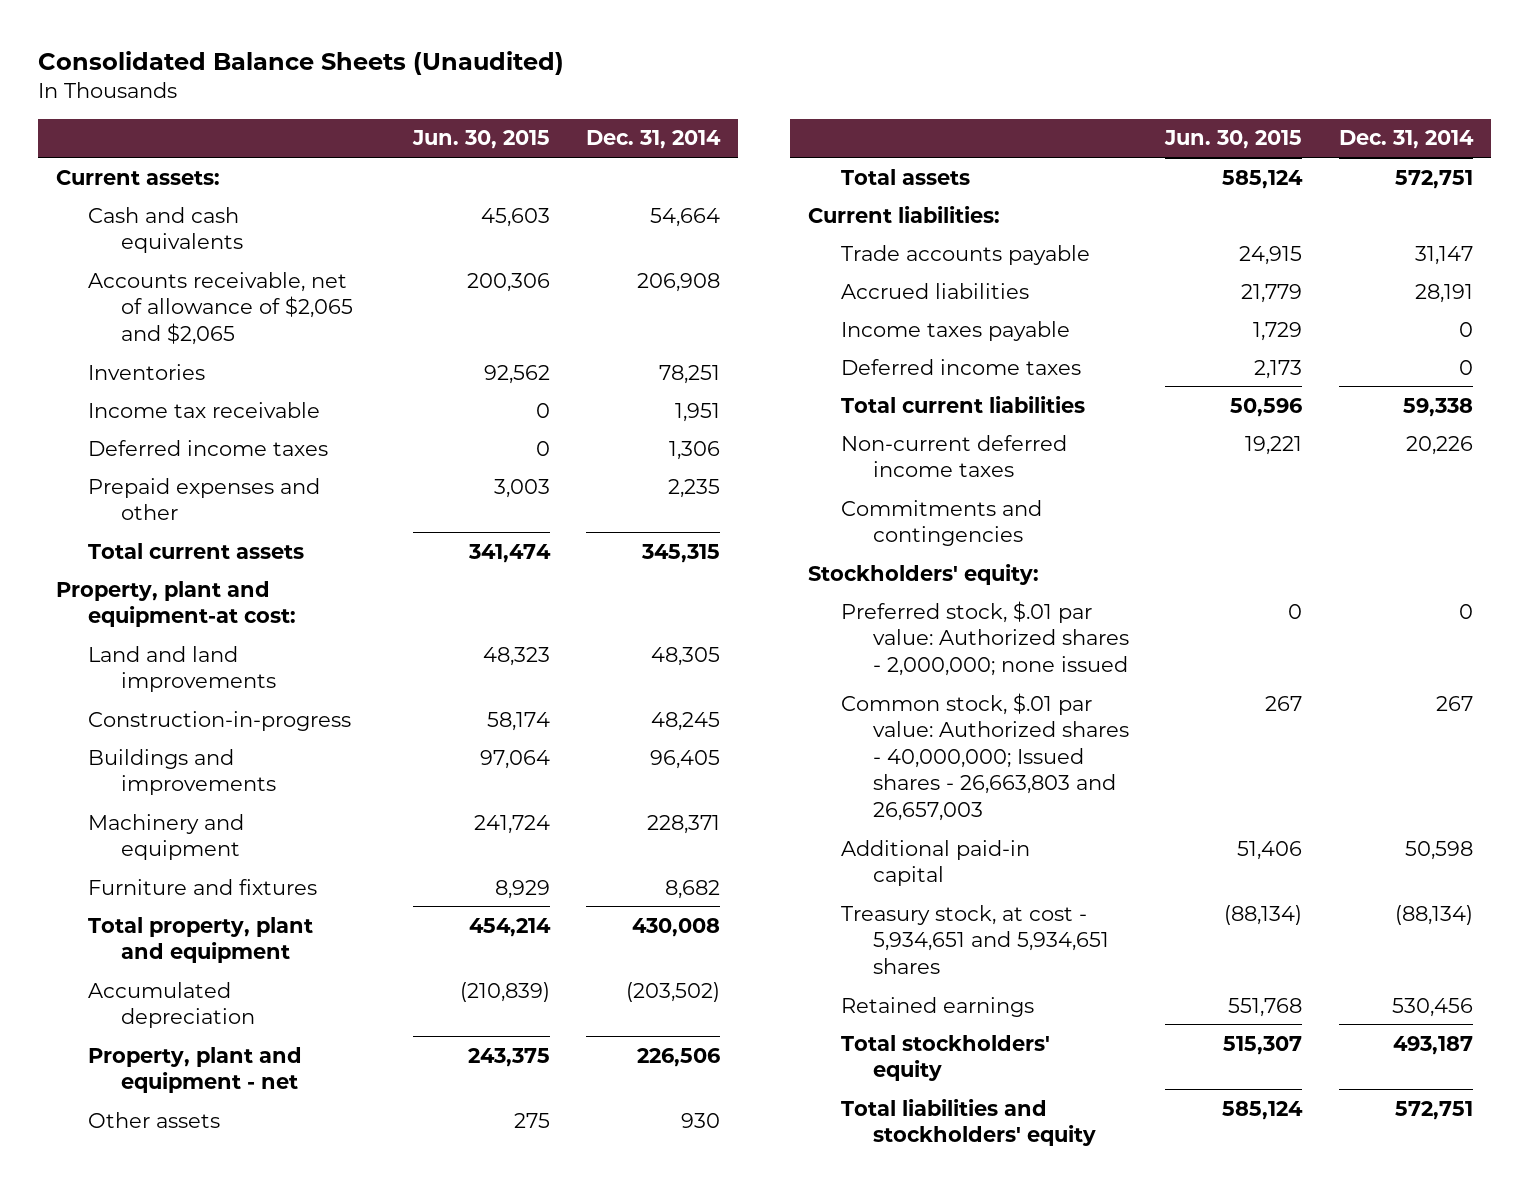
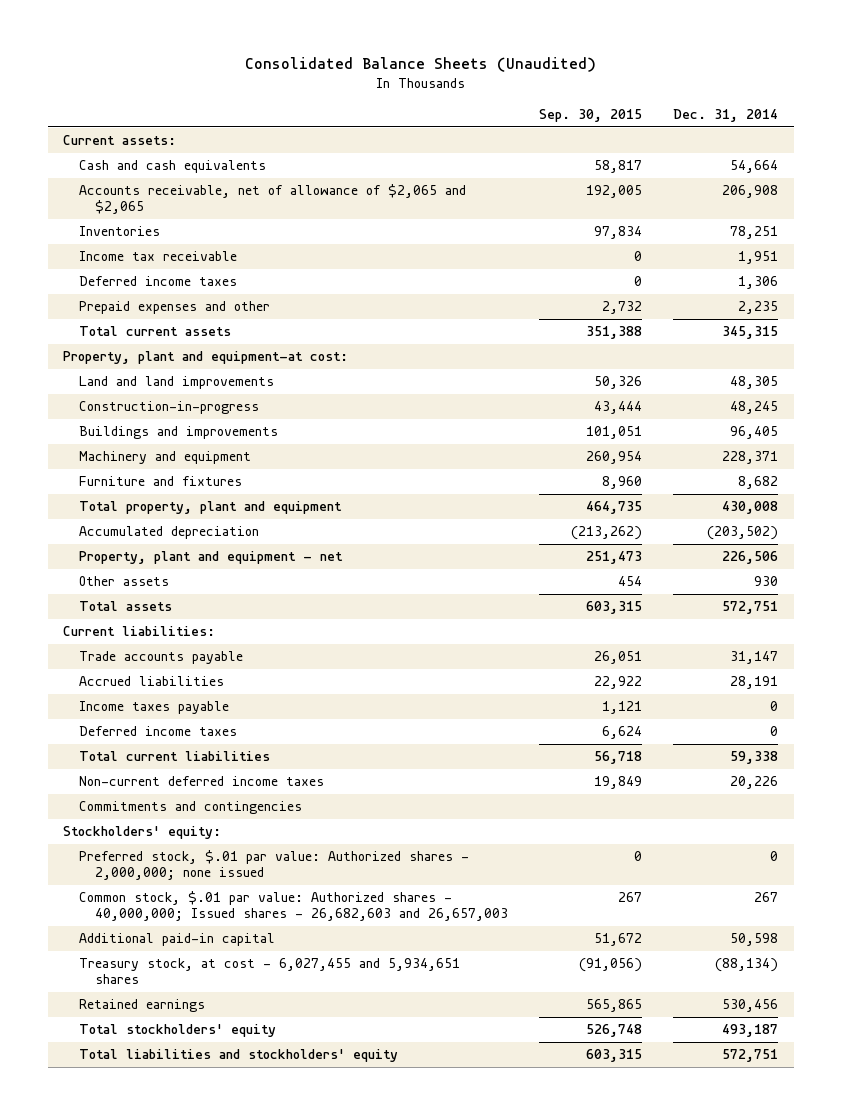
[412,130,551,150] Jun. 30, 2015 -> none
none -> [539,109,643,123] Sep. 30, 2015
[840,692,1130,822] Common stock, $.01 par value: Authorized shares - 40,000,000; Issued shares - 26,663,803 and 26,657,003 -> [79,891,509,922] Common stock, $.01 par value: Authorized shares - 40,000,000; Issued shares - 26,682,603 and 26,657,003
[840,904,1110,974] Treasury stock, at cost - 5,934,651 and 5,934,651 shares -> [79,958,461,985] Treasury stock, at cost - 6,027,455 and 5,934,651 shares

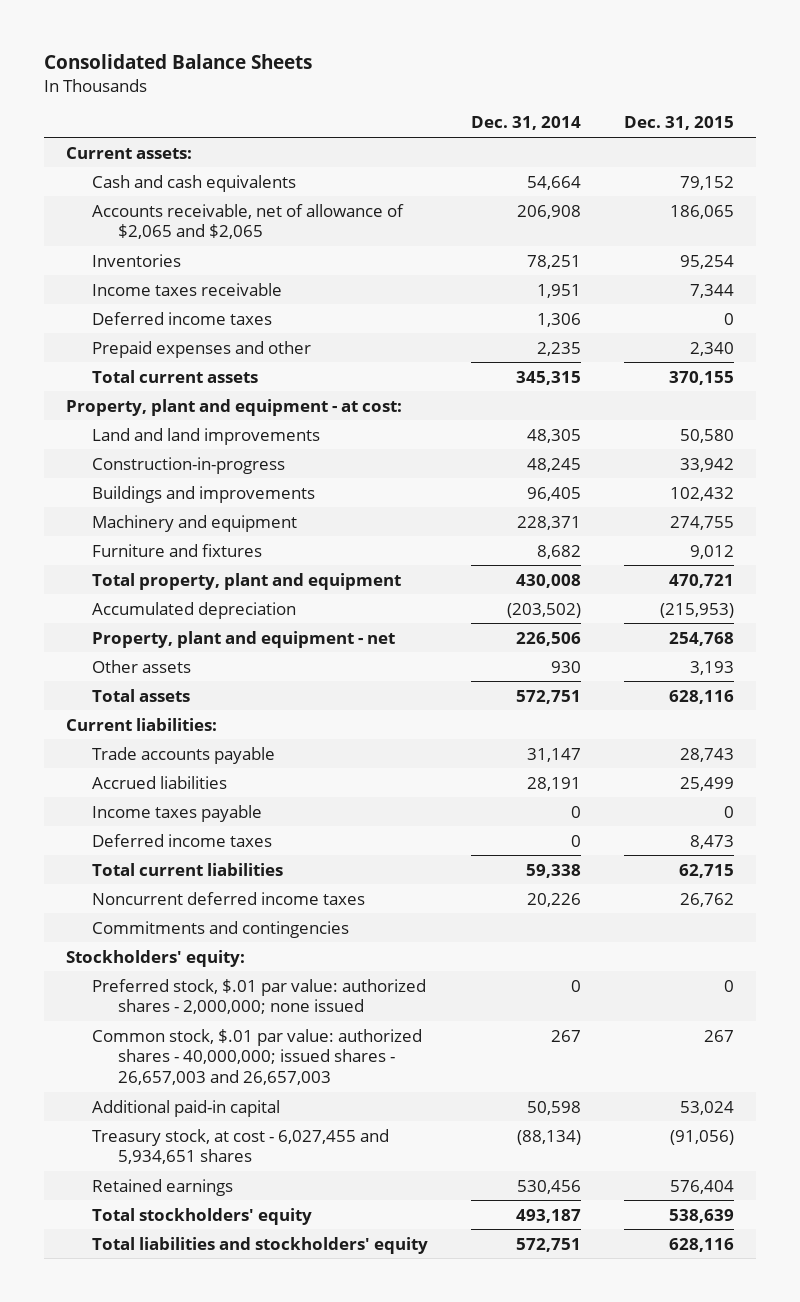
[244,57,596,73] Consolidated Balance Sheets (Unaudited) -> [43,54,312,70] Consolidated Balance Sheets
[539,109,643,123] Sep. 30, 2015 -> none
none -> [624,116,735,131] Dec. 31, 2015
[79,251,238,262] Income tax receivable -> [91,282,282,296] Income taxes receivable
[63,351,349,365] Property, plant and equipment-at cost: -> [65,398,402,416] Property, plant and equipment - at cost:
[79,776,325,787] Non-current deferred income taxes -> [91,891,365,905] Noncurrent deferred income taxes
[79,850,470,881] Preferred stock, $.01 par value: Authorized shares - 2,000,000; none issued -> [91,978,426,1015] Preferred stock, $.01 par value: authorized shares - 2,000,000; none issued
[79,891,509,922] Common stock, $.01 par value: Authorized shares - 40,000,000; Issued shares - 26,682,603 and 26,657,003 -> [91,1028,422,1086] Common stock, $.01 par value: authorized shares - 40,000,000; issued shares - 26,657,003 and 26,657,003

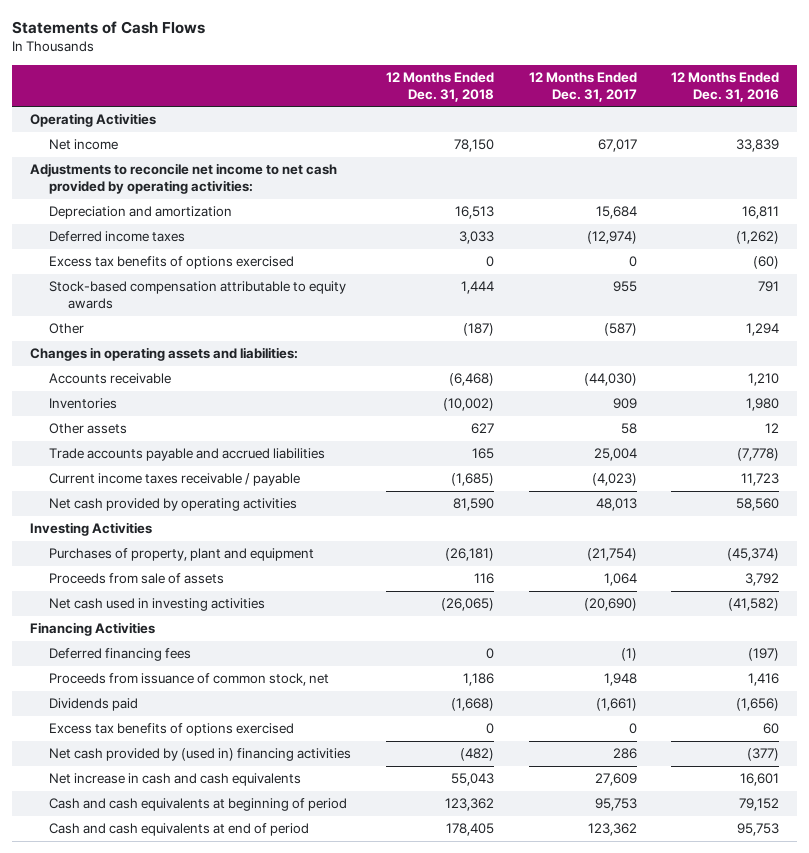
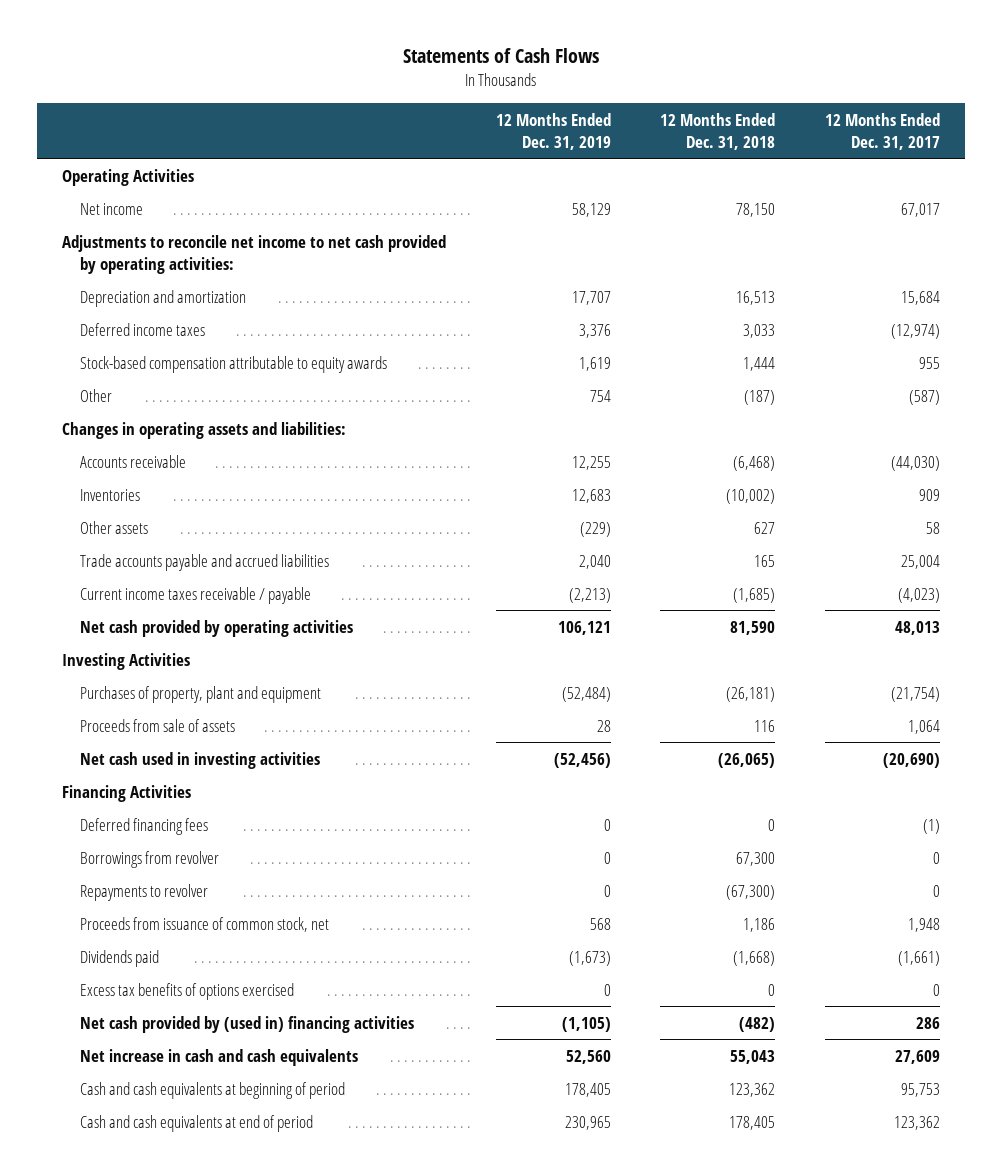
[671,72,780,102] 12 Months Ended Dec. 31, 2016 -> none
none -> [495,112,611,150] 12 Months Ended Dec. 31, 2019
[49,256,295,270] Excess tax benefits of options exercised -> none
none -> [79,850,219,868] Borrowings from revolver
none -> [79,883,208,901] Repayments to revolver

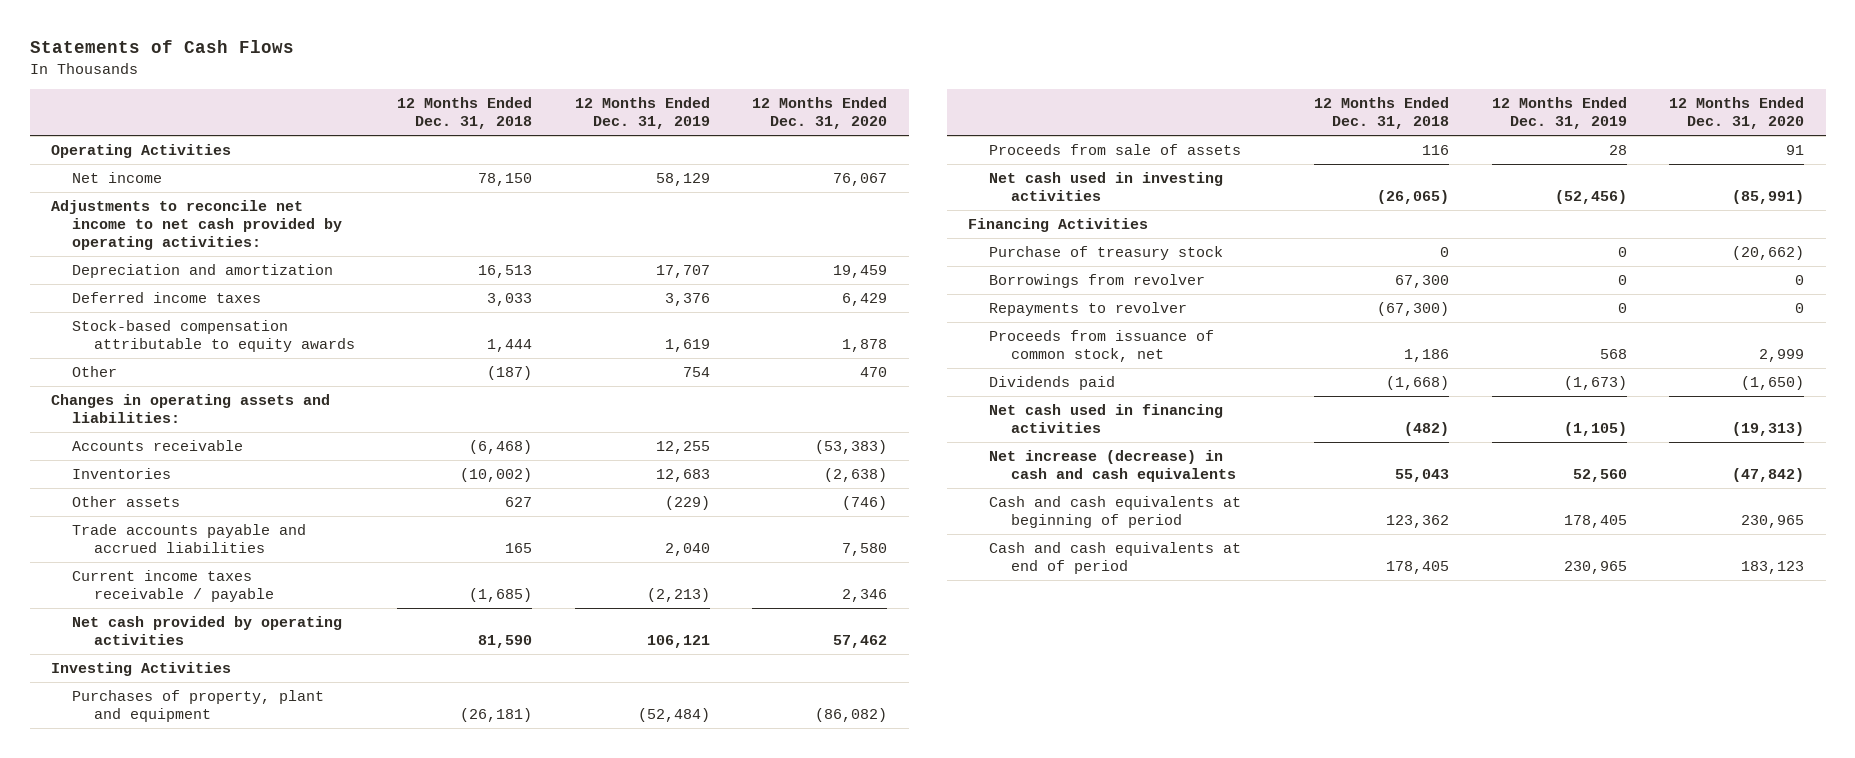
[825,112,941,150] 12 Months Ended Dec. 31, 2017 -> none
none -> [752,97,888,130] 12 Months Ended Dec. 31, 2020
[79,817,208,835] Deferred financing fees -> none
none -> [989,246,1224,261] Purchase of treasury stock
[79,982,294,1000] Excess tax benefits of options exercised -> none
[79,1015,414,1033] Net cash provided by (used in) financing activities -> [989,404,1224,433] Net cash used in financing activities
[79,1048,358,1066] Net increase in cash and cash equivalents -> [989,450,1236,482] Net increase (decrease) in cash and cash equivalents

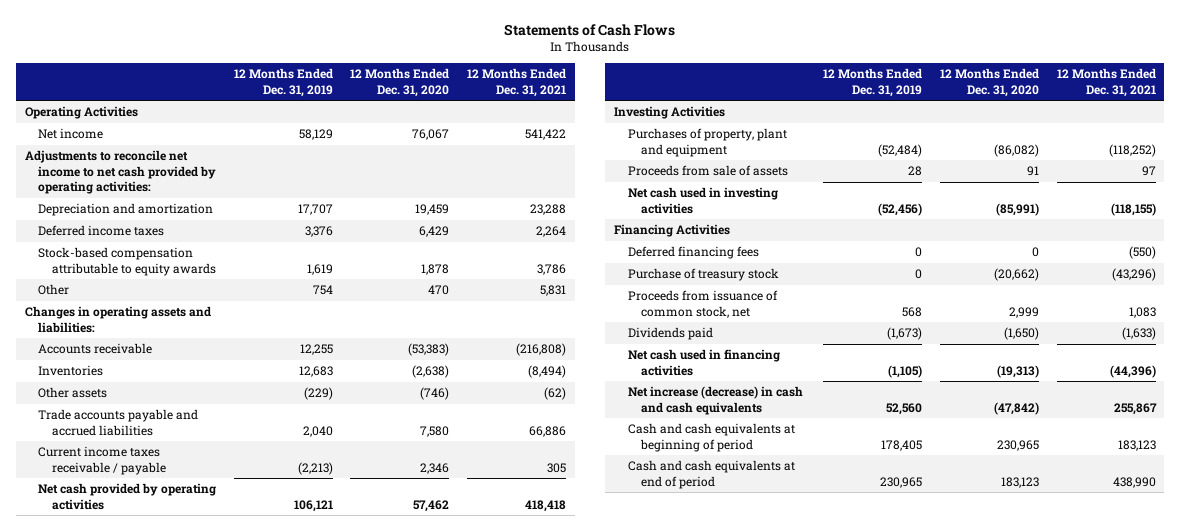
[397,97,533,130] 12 Months Ended Dec. 31, 2018 -> none
none -> [467,68,567,97] 12 Months Ended Dec. 31, 2021
none -> [627,246,759,260] Deferred financing fees
[989,274,1206,289] Borrowings from revolver -> none
[989,302,1188,317] Repayments to revolver -> none

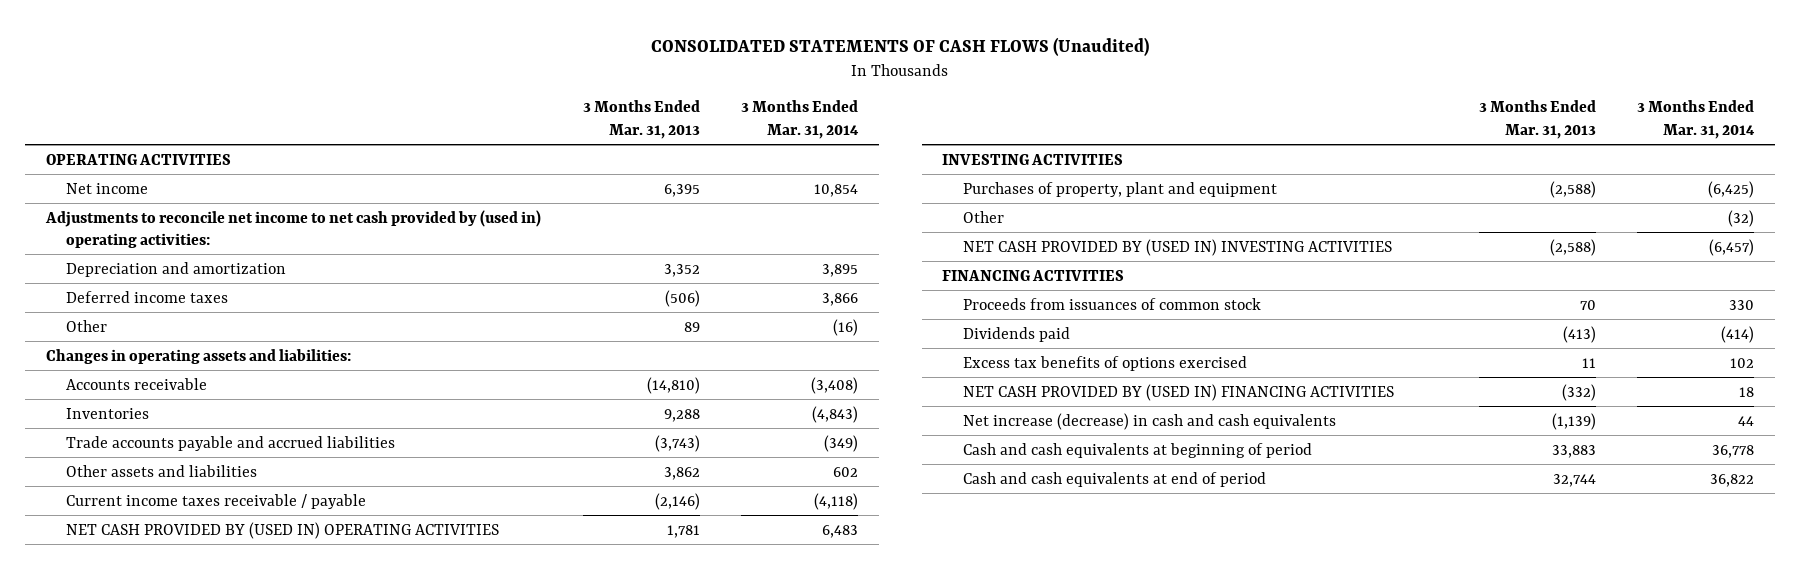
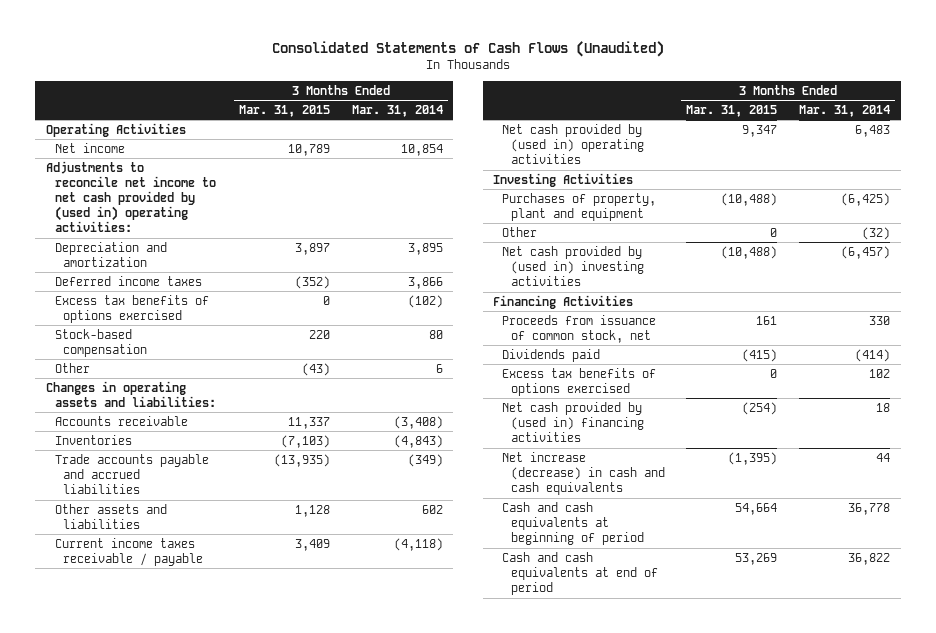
[651,37,1150,57] CONSOLIDATED STATEMENTS OF CASH FLOWS (Unaudited) -> [271,41,664,58] Consolidated Statements of Cash Flows (Unaudited)
[582,100,700,139] 3 Months Ended Mar. 31, 2013 -> none
none -> [238,104,330,117] Mar. 31, 2015
[46,153,232,165] OPERATING ACTIVITIES -> [46,122,187,137] Operating Activities
none -> [54,294,209,323] Excess tax benefits of options exercised
none -> [54,328,148,357] Stock-based compensation
[832,318,858,336] (16) -> [435,363,443,373] 6
[66,521,500,539] NET CASH PROVIDED BY (USED IN) OPERATING ACTIVITIES -> [501,123,644,164] Net cash provided by (used in) operating activities
[942,153,1124,165] INVESTING ACTIVITIES -> [493,172,634,187] Investing Activities
[962,238,1392,256] NET CASH PROVIDED BY (USED IN) INVESTING ACTIVITIES -> [501,245,644,286] Net cash provided by (used in) investing activities
[942,269,1125,281] FINANCING ACTIVITIES -> [493,294,634,309] Financing Activities
[962,297,1261,310] Proceeds from issuances of common stock -> [501,314,656,343] Proceeds from issuance of common stock, net
[962,383,1394,401] NET CASH PROVIDED BY (USED IN) FINANCING ACTIVITIES -> [501,401,644,442] Net cash provided by (used in) financing activities

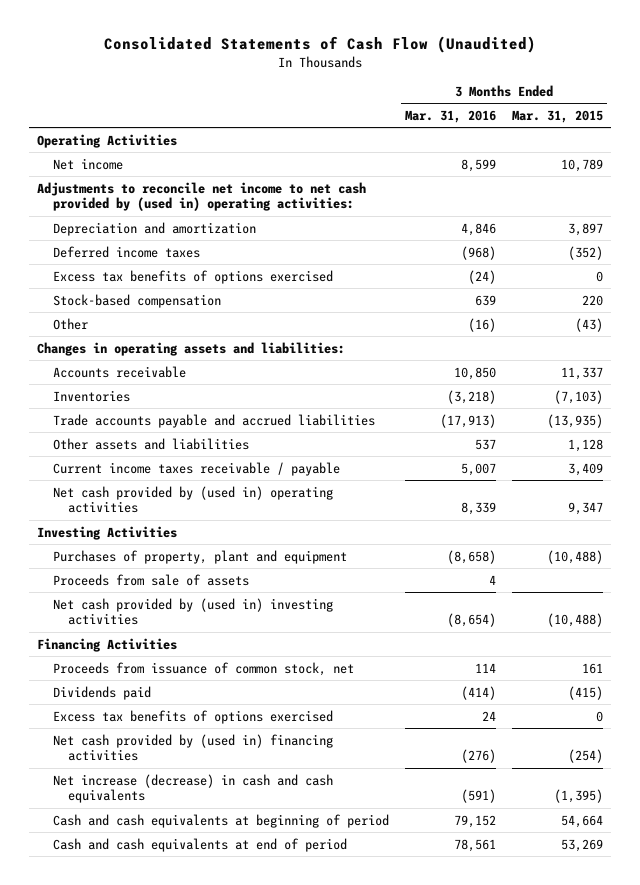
[271,41,664,58] Consolidated Statements of Cash Flows (Unaudited) -> [104,36,537,54] Consolidated Statements of Cash Flow (Unaudited)
[351,104,443,117] Mar. 31, 2014 -> none
none -> [405,109,497,123] Mar. 31, 2016
[501,226,537,237] Other -> none
none -> [52,573,249,586] Proceeds from sale of assets

